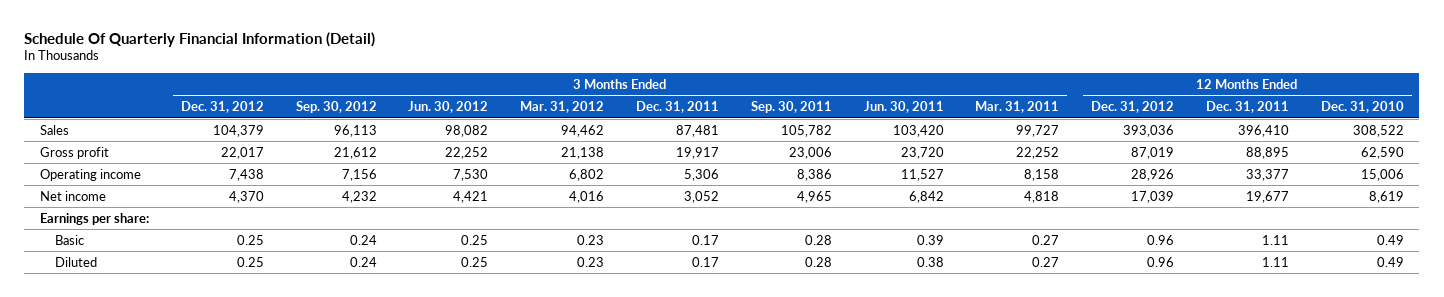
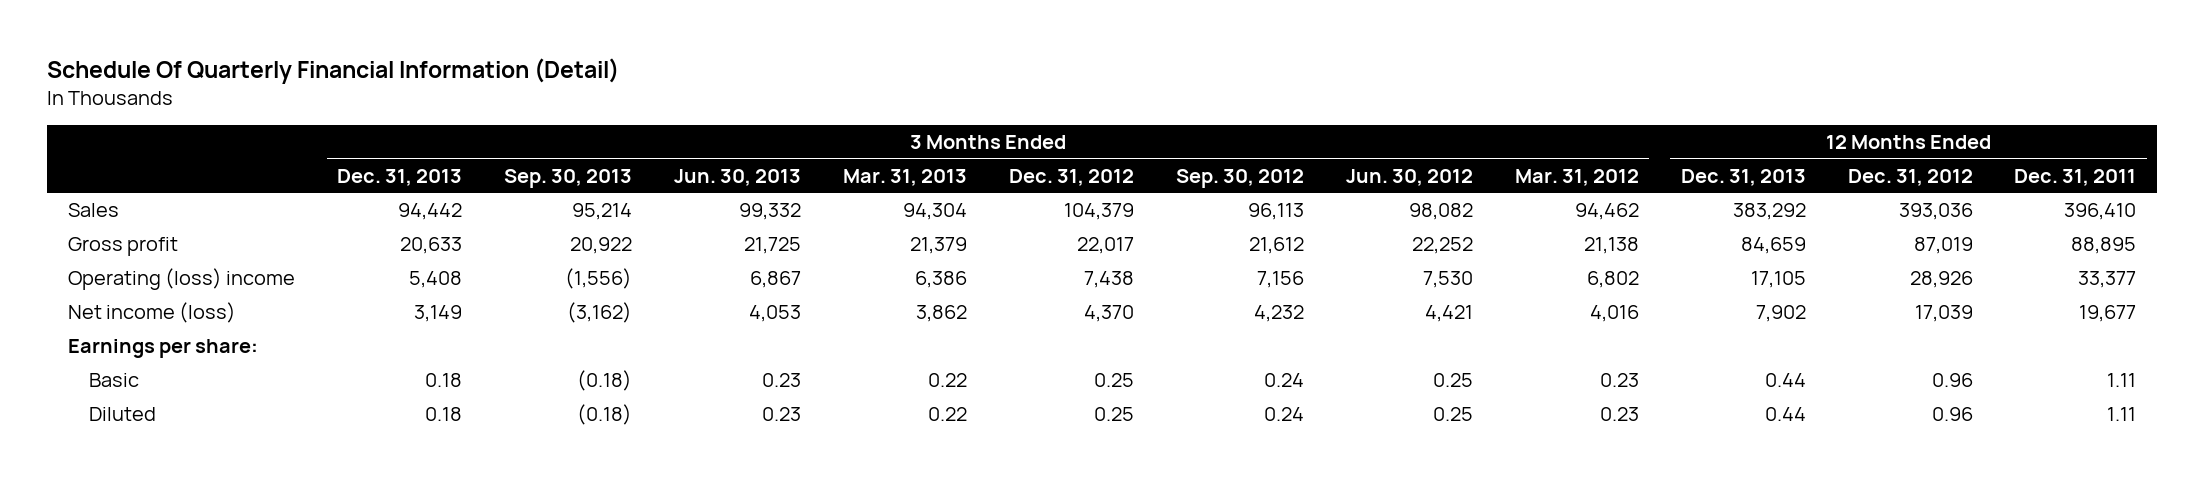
[635,100,719,113] Dec. 31, 2011 -> none
[750,100,832,113] Sep. 30, 2011 -> none
[863,100,944,113] Jun. 30, 2011 -> none
[975,100,1060,113] Mar. 31, 2011 -> none
[1320,100,1404,113] Dec. 31, 2010 -> none
none -> [336,168,462,186] Dec. 31, 2013
none -> [503,168,632,188] Sep. 30, 2013
none -> [673,168,801,186] Jun. 30, 2013
none -> [842,168,967,186] Mar. 31, 2013
none -> [1680,168,1806,186] Dec. 31, 2013
[40,168,142,181] Operating income -> [68,268,296,291] Operating (loss) income
[40,190,107,201] Net income -> [68,302,237,324] Net income (loss)

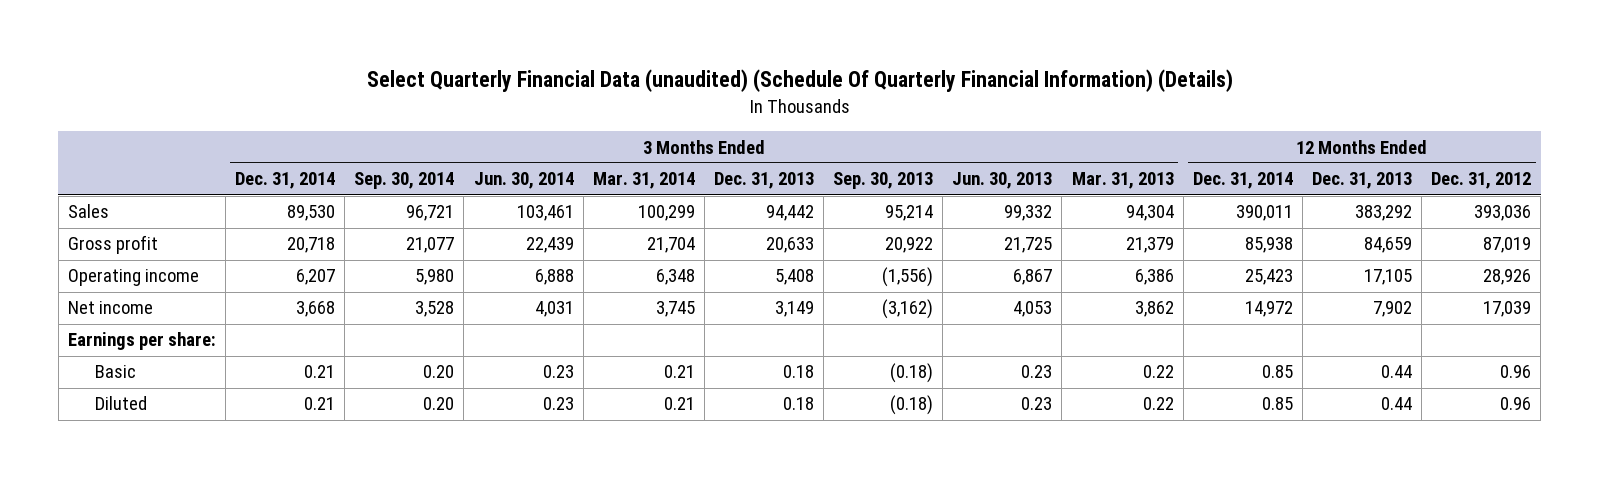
[47,57,620,84] Schedule Of Quarterly Financial Information (Detail) -> [366,69,1233,93] Select Quarterly Financial Data (unaudited) (Schedule Of Quarterly Financial Information) (Details)
[1008,168,1134,186] Dec. 31, 2012 -> none
[1175,168,1304,188] Sep. 30, 2012 -> none
[1345,168,1473,186] Jun. 30, 2012 -> none
[1514,168,1639,186] Mar. 31, 2012 -> none
[2014,168,2137,186] Dec. 31, 2011 -> none
none -> [235,172,336,190] Dec. 31, 2014
none -> [354,172,455,190] Sep. 30, 2014
none -> [473,172,574,190] Jun. 30, 2014
none -> [592,172,695,190] Mar. 31, 2014
none -> [1192,172,1293,190] Dec. 31, 2014
[68,268,296,291] Operating (loss) income -> [67,269,199,287] Operating income
[68,302,237,324] Net income (loss) -> [67,301,153,315] Net income

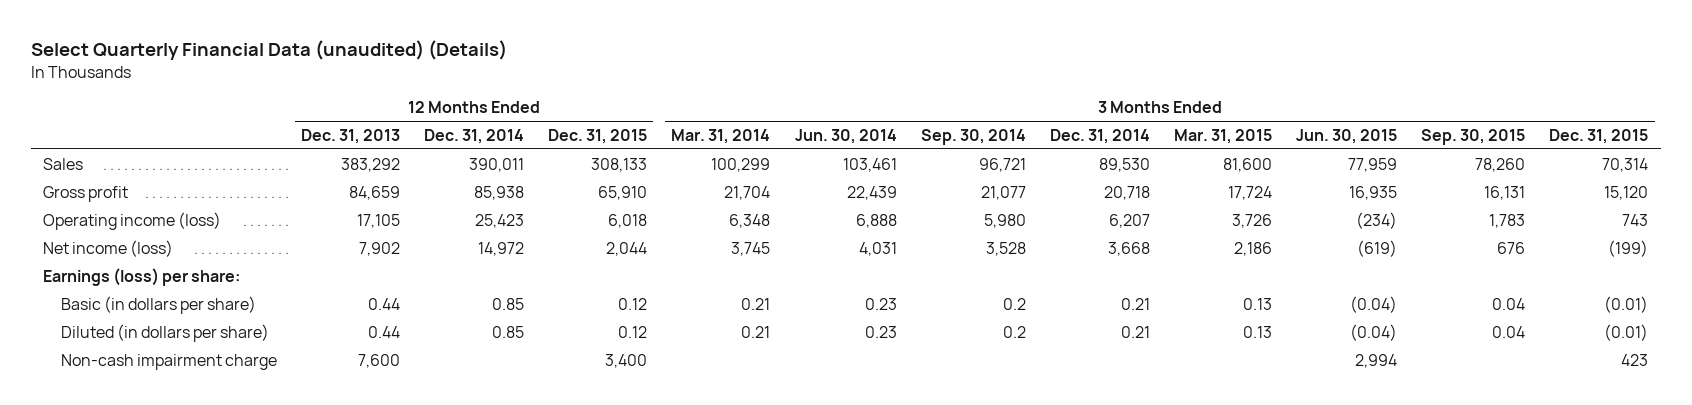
[366,69,1233,93] Select Quarterly Financial Data (unaudited) (Schedule Of Quarterly Financial Information) (Details) -> [31,40,508,61] Select Quarterly Financial Data (unaudited) (Details)
[713,172,814,190] Dec. 31, 2013 -> none
[833,172,934,190] Sep. 30, 2013 -> none
[952,172,1053,190] Jun. 30, 2013 -> none
[1071,172,1174,190] Mar. 31, 2013 -> none
[1431,172,1532,190] Dec. 31, 2012 -> none
none -> [548,128,648,144] Dec. 31, 2015
none -> [1173,128,1272,144] Mar. 31, 2015
none -> [1296,128,1398,144] Jun. 30, 2015
none -> [1421,128,1526,145] Sep. 30, 2015
none -> [1549,128,1649,144] Dec. 31, 2015
[67,269,199,287] Operating income -> [43,211,222,230] Operating income (loss)
[67,301,153,315] Net income -> [43,239,174,257] Net income (loss)
[67,332,216,351] Earnings per share: -> [43,267,241,286] Earnings (loss) per share:
[94,365,136,379] Basic -> [60,295,256,314] Basic (in dollars per share)
[423,365,455,379] 0.20 -> [1002,297,1026,310] 0.2
[94,396,147,411] Diluted -> [60,323,269,342] Diluted (in dollars per share)
[423,397,455,411] 0.20 -> [1002,325,1026,338] 0.2
none -> [60,353,277,370] Non-cash impairment charge

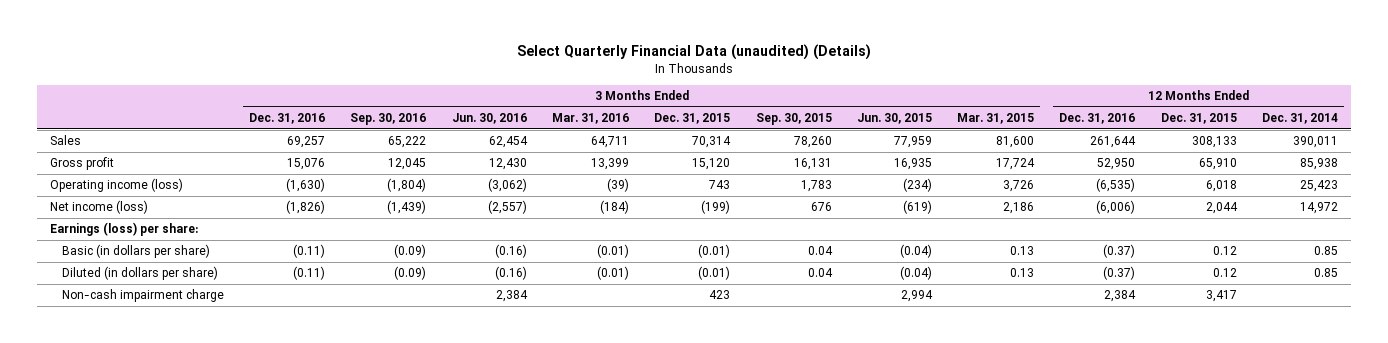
[300,128,400,144] Dec. 31, 2013 -> none
[671,128,771,144] Mar. 31, 2014 -> none
[794,128,897,144] Jun. 30, 2014 -> none
[920,128,1026,145] Sep. 30, 2014 -> none
[1049,128,1150,144] Dec. 31, 2014 -> none
none -> [248,113,325,125] Dec. 31, 2016
none -> [350,113,427,126] Sep. 30, 2016
none -> [451,113,527,125] Jun. 30, 2016
none -> [551,113,629,125] Mar. 31, 2016
none -> [1059,113,1136,125] Dec. 31, 2016
[605,353,648,368] 3,400 -> [1205,290,1237,303] 3,417

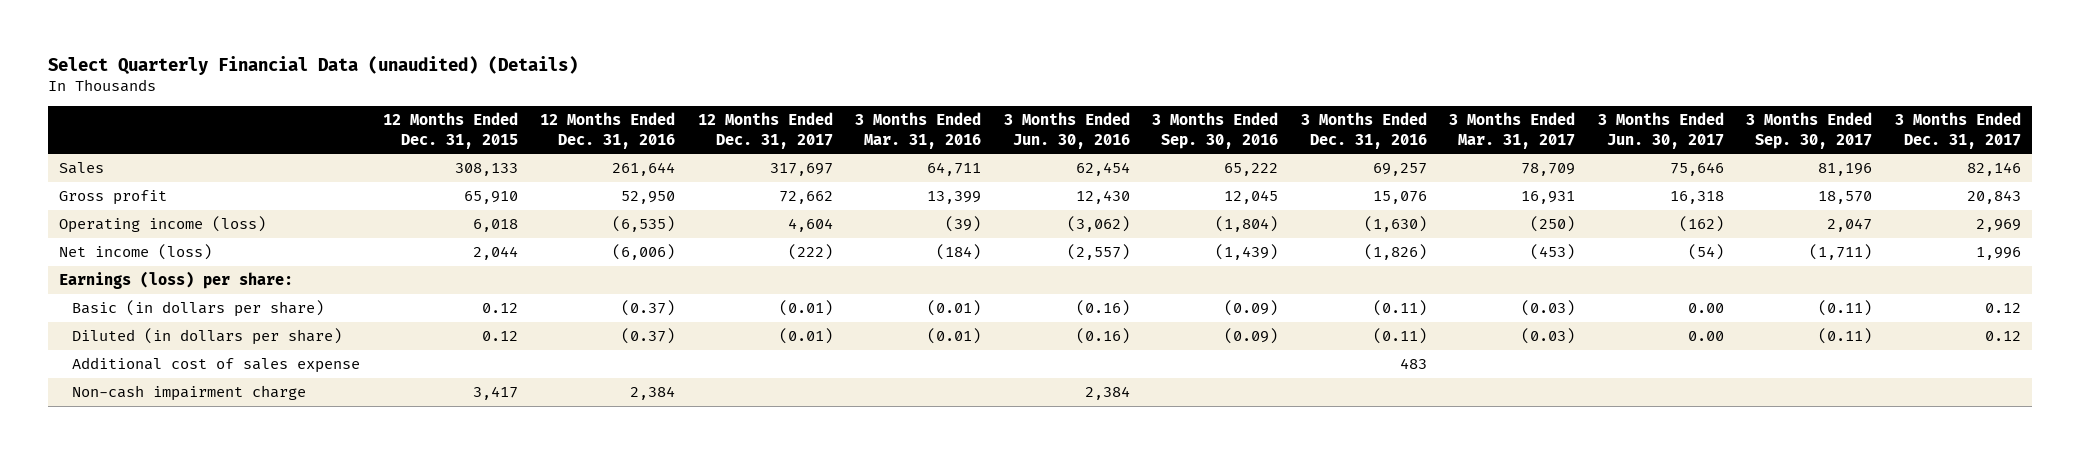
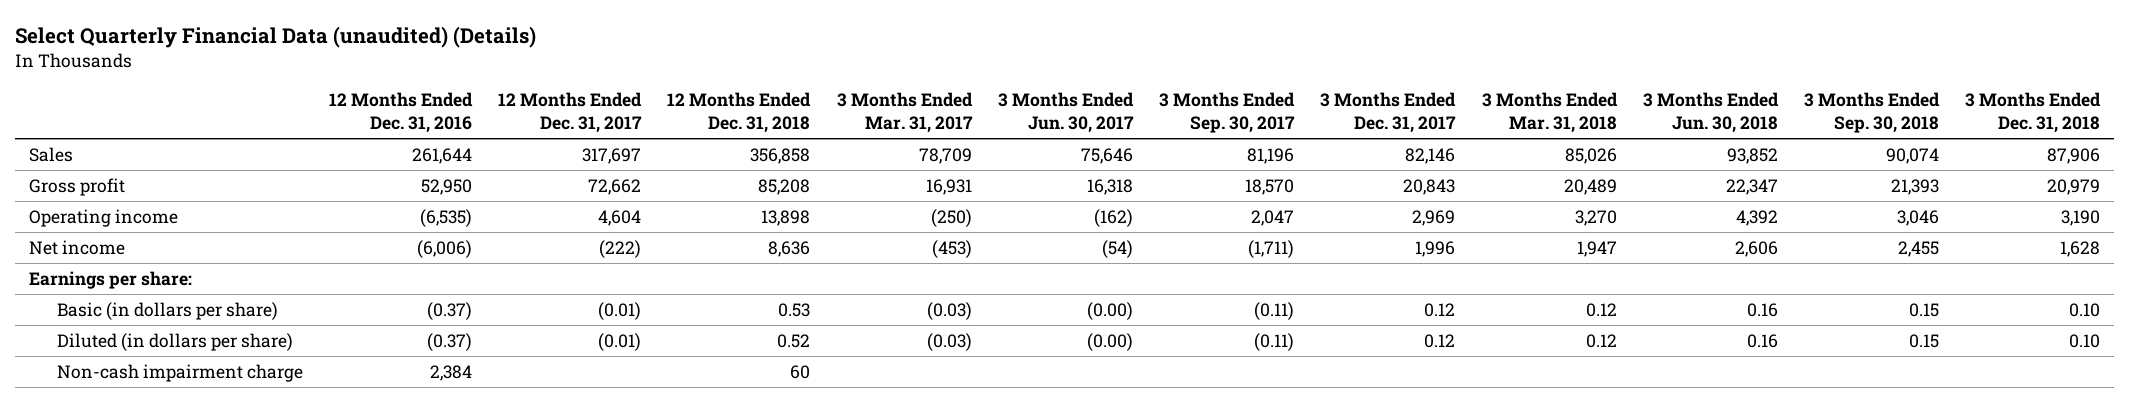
[382,112,518,149] 12 Months Ended Dec. 31, 2015 -> none
[855,112,982,149] 3 Months Ended Mar. 31, 2016 -> none
[1003,112,1130,149] 3 Months Ended Jun. 30, 2016 -> none
[1152,112,1279,149] 3 Months Ended Sep. 30, 2016 -> none
[1300,112,1427,149] 3 Months Ended Dec. 31, 2016 -> none
none -> [667,92,812,134] 12 Months Ended Dec. 31, 2018
none -> [1481,92,1618,134] 3 Months Ended Mar. 31, 2018
none -> [1642,92,1779,134] 3 Months Ended Jun. 30, 2018
none -> [1804,92,1941,134] 3 Months Ended Sep. 30, 2018
none -> [1965,92,2102,134] 3 Months Ended Dec. 31, 2018
[72,357,361,374] Additional cost of sales expense -> none
[59,216,267,234] Operating income (loss) -> [28,208,178,227] Operating income
[59,244,213,261] Net income (loss) -> [28,239,125,255] Net income
[59,271,294,290] Earnings (loss) per share: -> [28,270,192,289] Earnings per share:
[1687,303,1724,314] 0.00 -> [1086,301,1133,320] (0.00)
[1687,331,1724,342] 0.00 -> [1086,332,1133,351] (0.00)

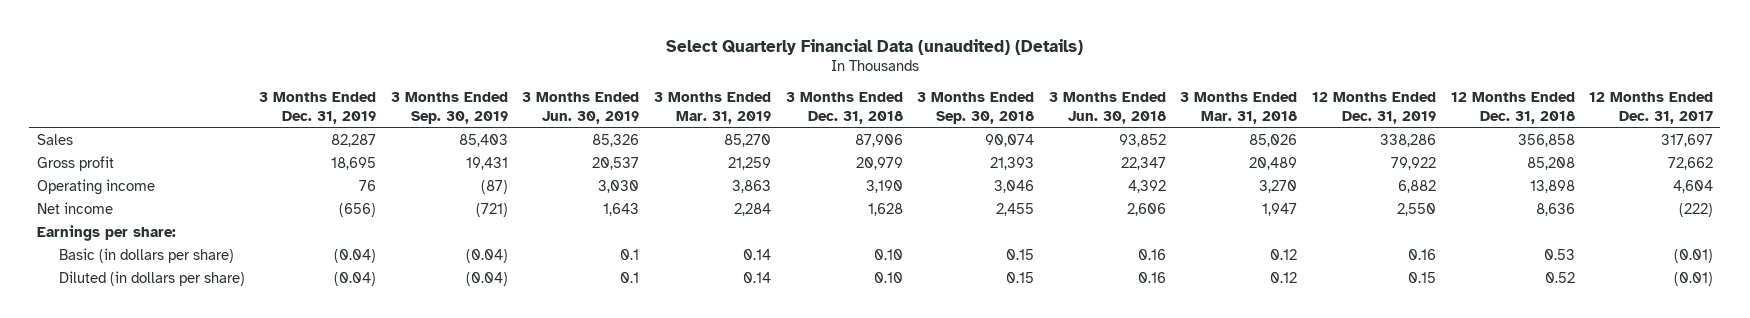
[328,92,473,134] 12 Months Ended Dec. 31, 2016 -> none
[836,92,973,134] 3 Months Ended Mar. 31, 2017 -> none
[997,92,1134,134] 3 Months Ended Jun. 30, 2017 -> none
[1159,92,1296,134] 3 Months Ended Sep. 30, 2017 -> none
[1320,92,1457,134] 3 Months Ended Dec. 31, 2017 -> none
none -> [259,92,377,124] 3 Months Ended Dec. 31, 2019
none -> [390,92,508,124] 3 Months Ended Sep. 30, 2019
none -> [522,92,640,124] 3 Months Ended Jun. 30, 2019
none -> [654,92,772,124] 3 Months Ended Mar. 31, 2019
none -> [1311,92,1436,124] 12 Months Ended Dec. 31, 2019
[56,363,303,382] Non-cash impairment charge -> none

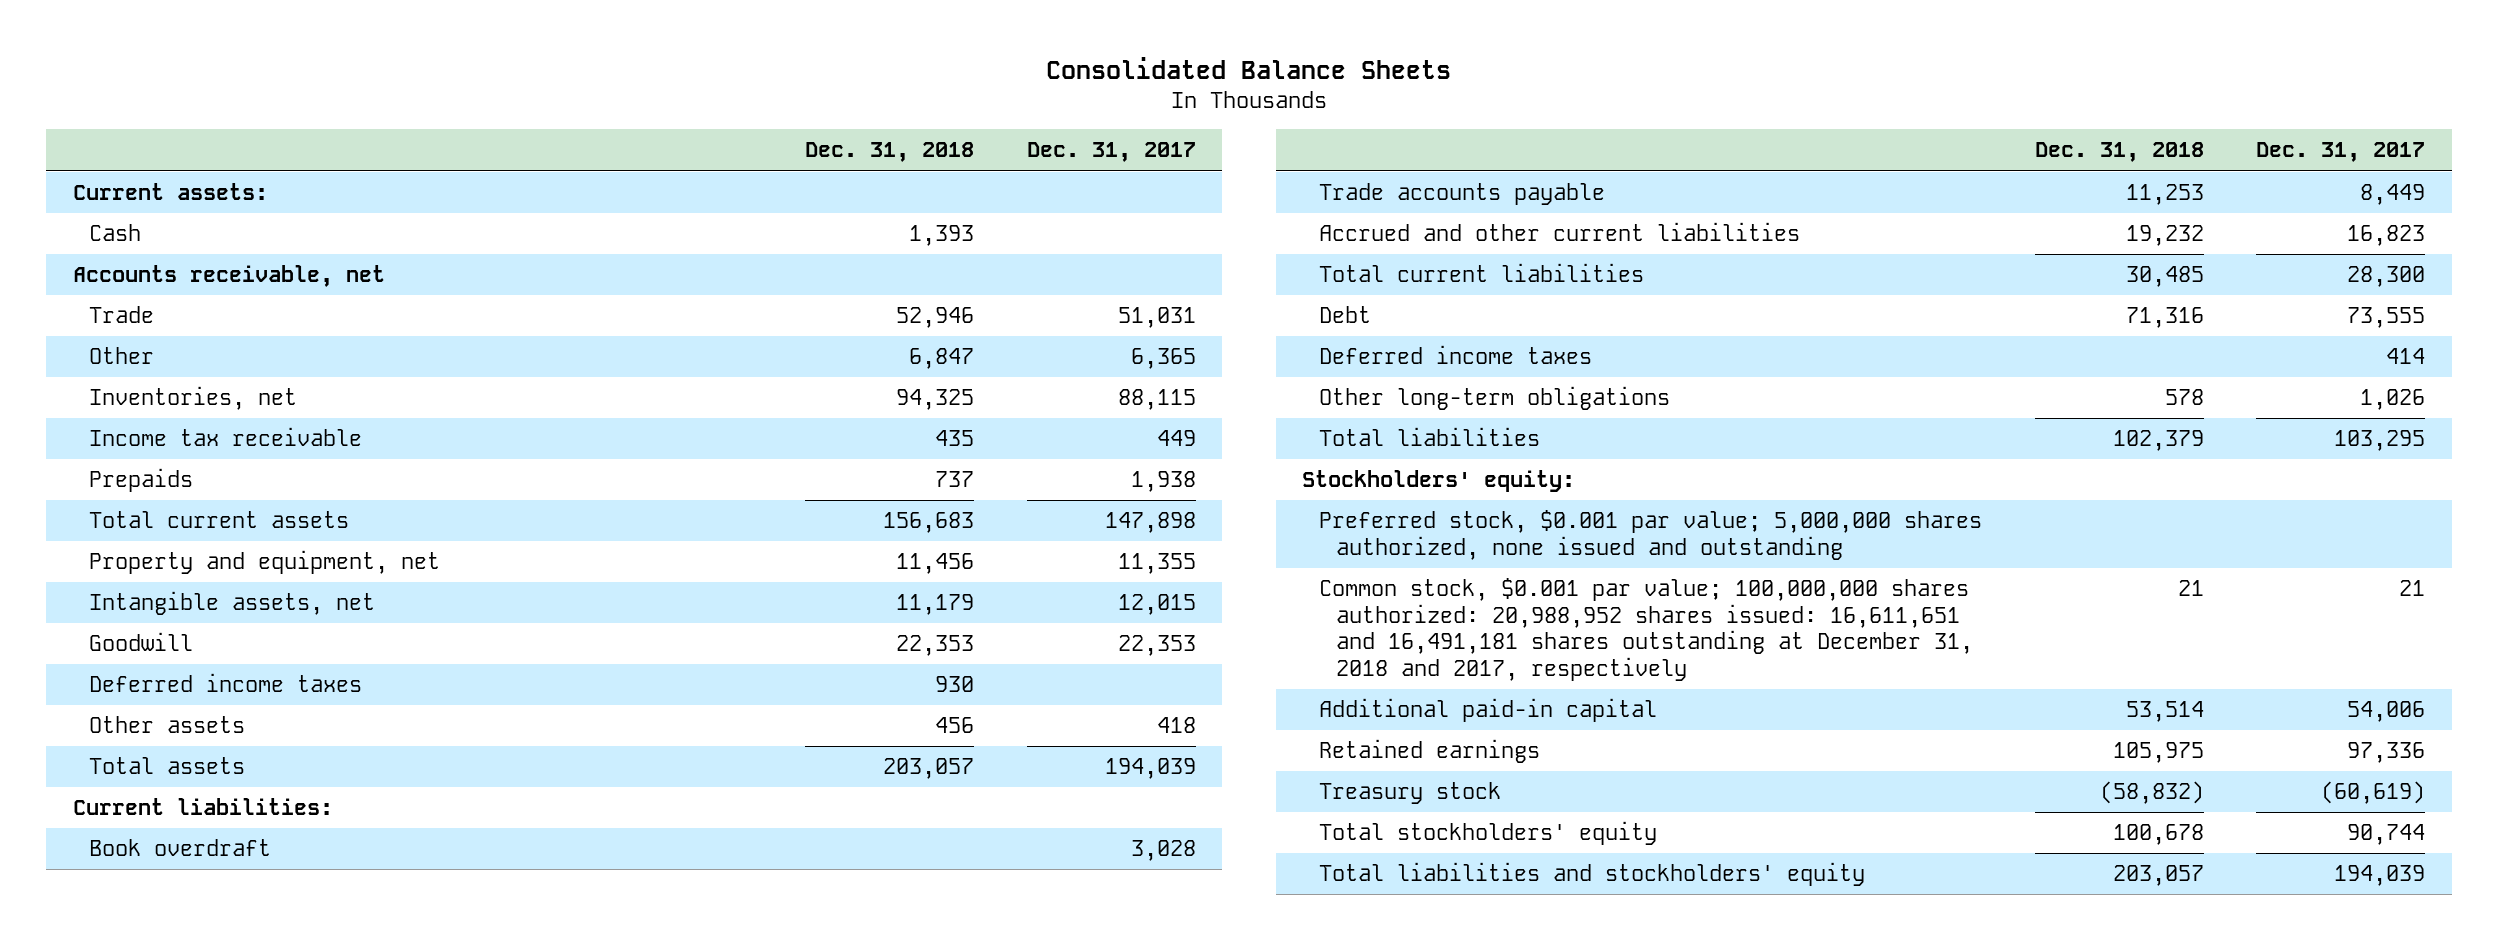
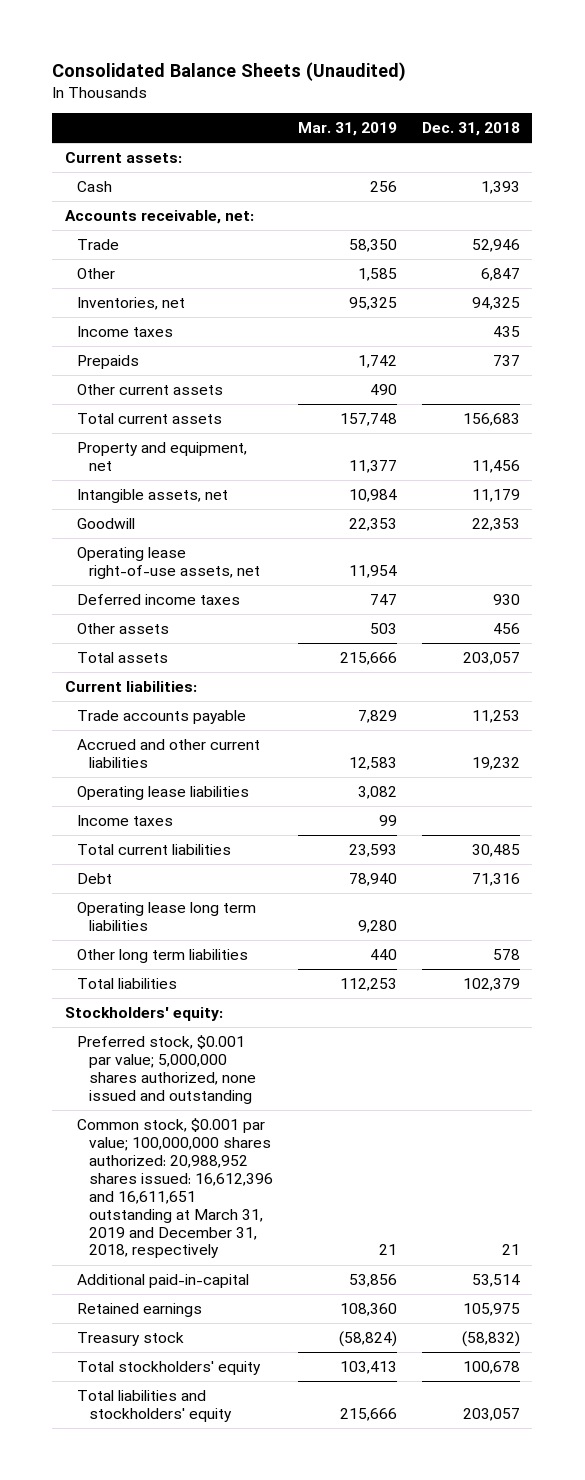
[1046,57,1452,80] Consolidated Balance Sheets -> [52,61,407,81] Consolidated Balance Sheets (Unaudited)
[1027,142,1197,163] Dec. 31, 2017 -> none
none -> [297,122,397,137] Mar. 31, 2019
[72,265,385,288] Accounts receivable, net -> [64,210,254,225] Accounts receivable, net:
[89,427,363,447] Income tax receivable -> [76,326,173,338] Income taxes
none -> [76,384,223,396] Other current assets
none -> [76,547,260,580] Operating lease right-of-use assets, net
[89,839,272,857] Book overdraft -> none
none -> [76,786,249,801] Operating lease liabilities
none -> [76,815,173,827] Income taxes
[1318,345,1592,365] Deferred income taxes -> none
none -> [76,902,256,932] Operating lease long term liabilities
[1318,386,1670,411] Other long-term obligations -> [76,949,248,964] Other long term liabilities
[1318,578,1973,681] Common stock, $0.001 par value; 100,000,000 shares authorized: 20,988,952 shares issued: 16,611,651 and 16,491,181 shares outstanding at December 31, 2018 and 2017, respectively -> [76,1118,273,1259] Common stock, $0.001 par value; 100,000,000 shares authorized: 20,988,952 shares issued: 16,612,396 and 16,611,651 outstanding at March 31, 2019 and December 31, 2018, respectively
[1318,698,1657,723] Additional paid-in capital -> [76,1274,249,1289] Additional paid-in-capital

